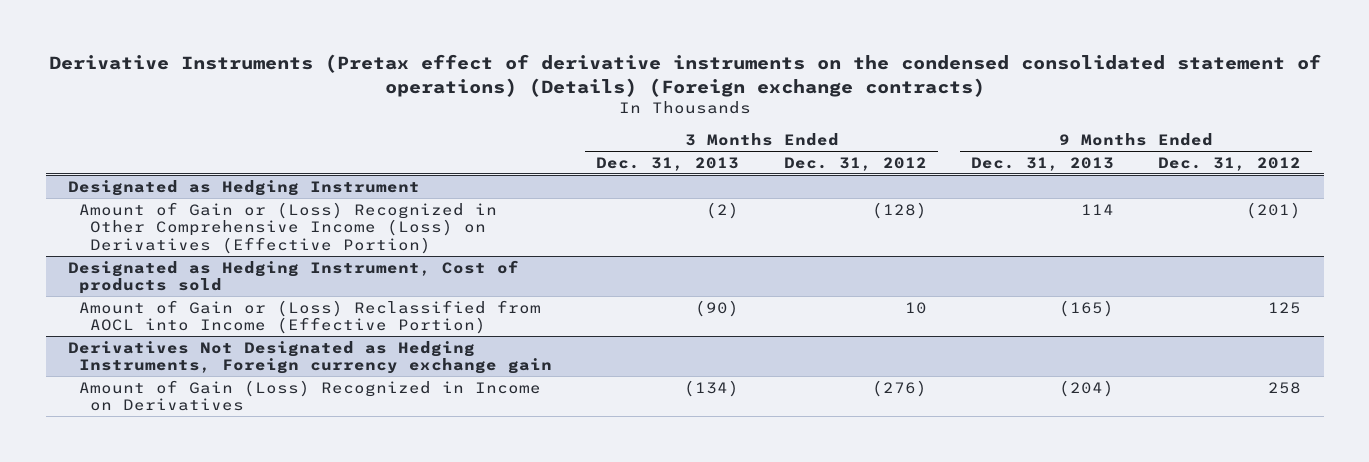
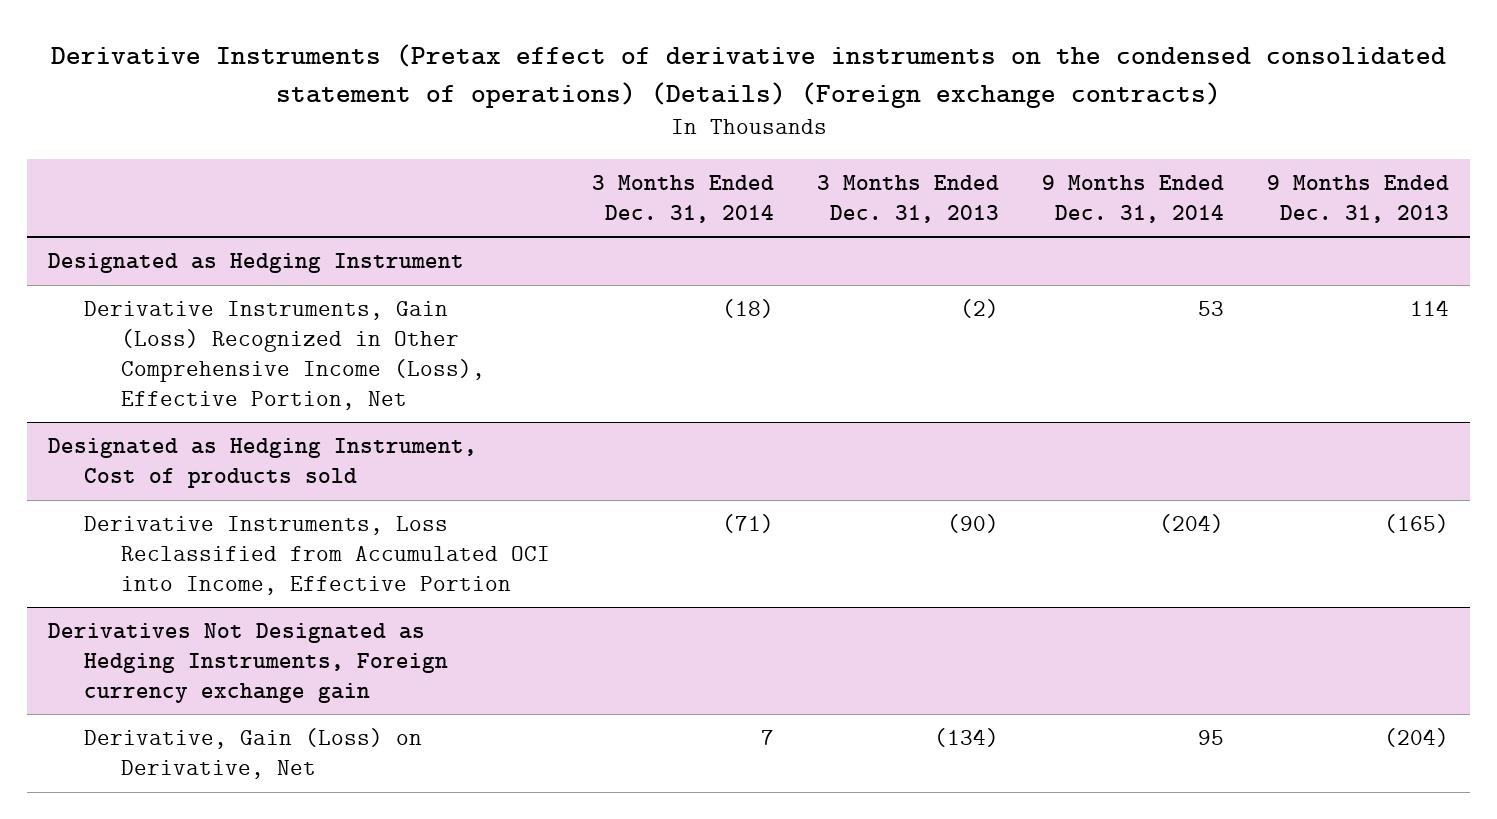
[783,156,927,171] Dec. 31, 2012 -> none
[1158,156,1302,171] Dec. 31, 2012 -> none
none -> [592,174,775,223] 3 Months Ended Dec. 31, 2014
none -> [1042,174,1225,223] 9 Months Ended Dec. 31, 2014
[79,201,498,254] Amount of Gain or (Loss) Recognized in Other Comprehensive Income (Loss) on Derivatives (Effective Portion) -> [84,301,485,410] Derivative Instruments, Gain (Loss) Recognized in Other Comprehensive Income (Loss), Effective Portion, Net
[79,299,542,335] Amount of Gain or (Loss) Reclassified from AOCL into Income (Effective Portion) -> [84,516,550,595] Derivative Instruments, Loss Reclassified from Accumulated OCI into Income, Effective Portion
[79,379,542,412] Amount of Gain (Loss) Recognized in Income on Derivatives -> [84,728,423,780] Derivative, Gain (Loss) on Derivative, Net

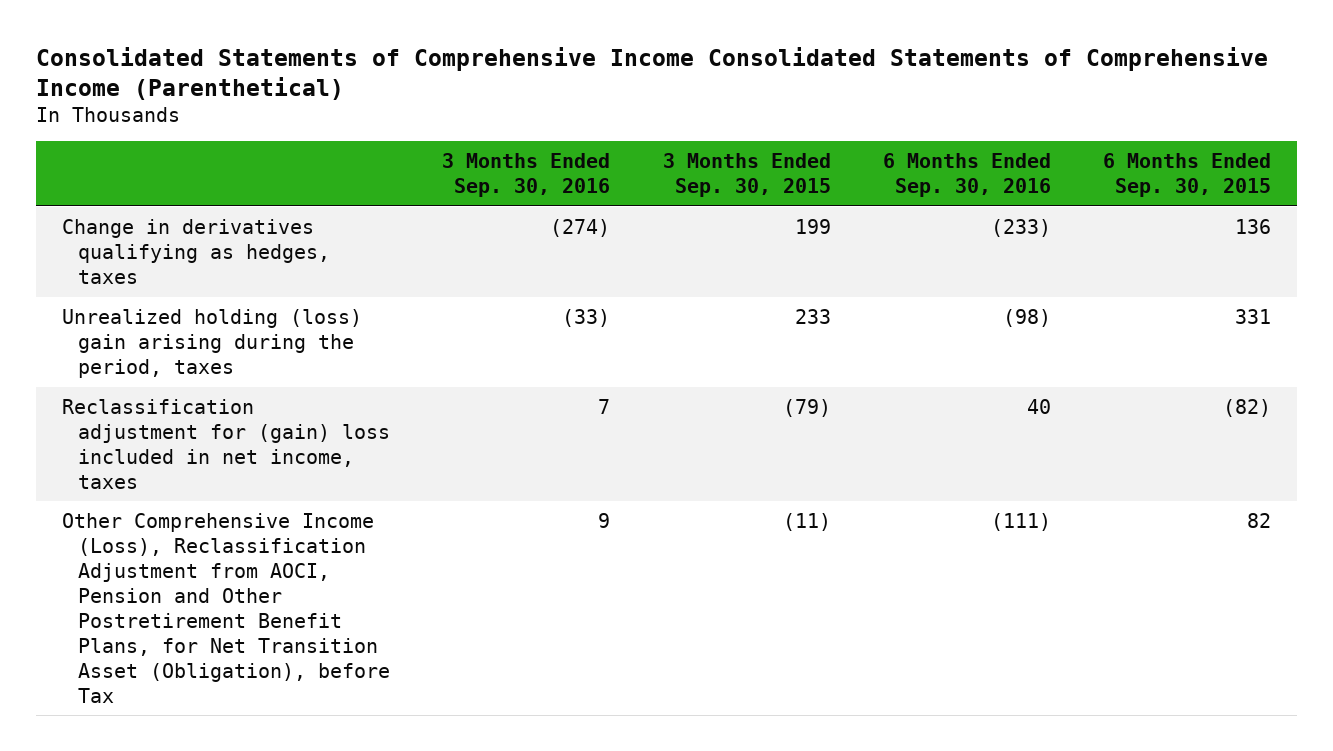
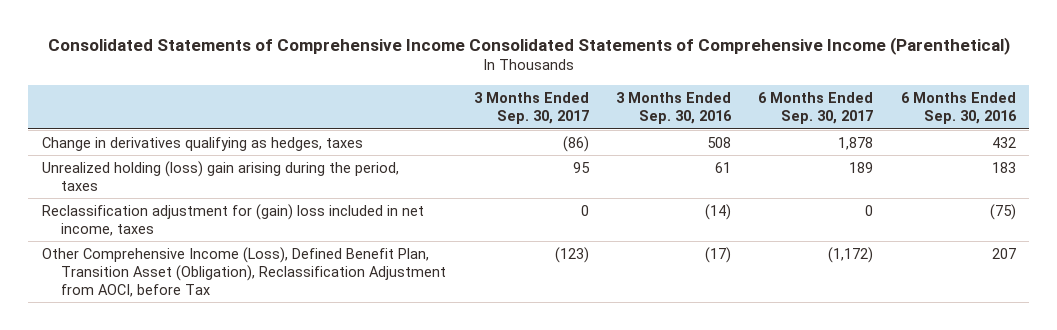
[662,153,831,198] 3 Months Ended Sep. 30, 2015 -> none
[1103,153,1272,198] 6 Months Ended Sep. 30, 2015 -> none
none -> [473,92,589,125] 3 Months Ended Sep. 30, 2017
none -> [758,92,874,125] 6 Months Ended Sep. 30, 2017
[550,218,611,237] (274) -> [707,136,732,148] 508
[990,218,1051,237] (233) -> [991,136,1016,148] 432
[562,308,611,327] (33) -> [715,161,732,173] 61
[1002,308,1051,327] (98) -> [991,161,1016,173] 183
[598,398,611,414] 7 -> [705,203,732,220] (14)
[1026,398,1051,414] 40 -> [989,203,1016,220] (75)
[61,512,390,703] Other Comprehensive Income (Loss), Reclassification Adjustment from AOCI, Pension and Other Postretirement Benefit Plans, for Net Transition Asset (Obligation), before Tax -> [41,246,447,297] Other Comprehensive Income (Loss), Defined Benefit Plan, Transition Asset (Obligation), Reclassification Adjustment from AOCI, before Tax
[598,512,611,528] 9 -> [705,246,732,263] (17)
[990,512,1051,531] (111) -> [991,247,1016,259] 207

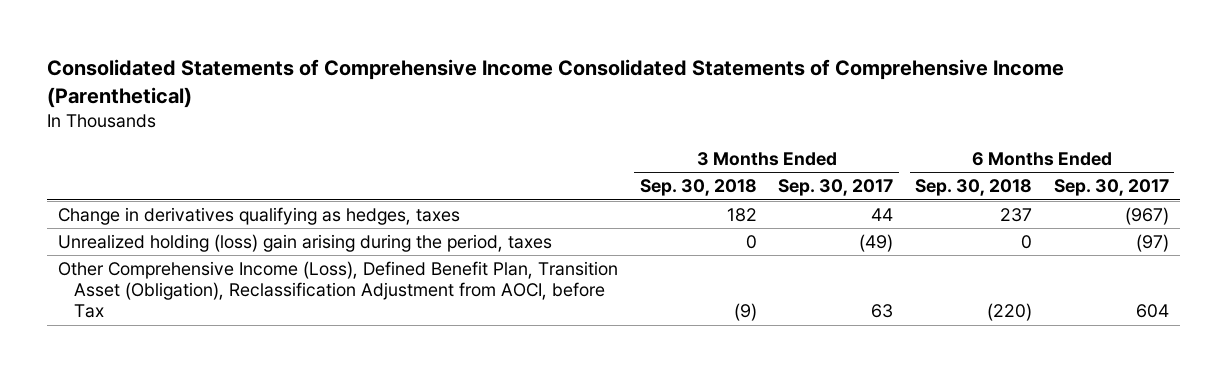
[616,92,733,125] 3 Months Ended Sep. 30, 2016 -> none
[900,92,1017,125] 6 Months Ended Sep. 30, 2016 -> none
none -> [639,179,757,197] Sep. 30, 2018
none -> [915,179,1033,197] Sep. 30, 2018
[41,203,424,236] Reclassification adjustment for (gain) loss included in net income, taxes -> none
[562,135,589,152] (86) -> [871,208,894,222] 44
[838,136,874,150] 1,878 -> [1125,207,1170,226] (967)
[572,161,590,173] 95 -> [859,234,894,253] (49)
[849,161,874,173] 189 -> [1136,234,1170,253] (97)
[554,246,589,263] (123) -> [871,304,894,319] 63
[828,246,874,263] (1,172) -> [1136,304,1170,319] 604

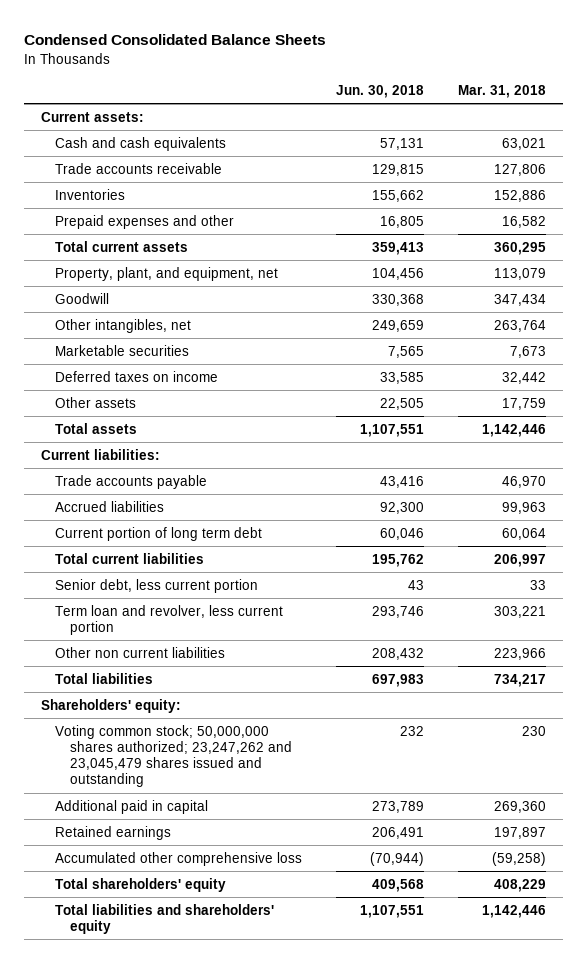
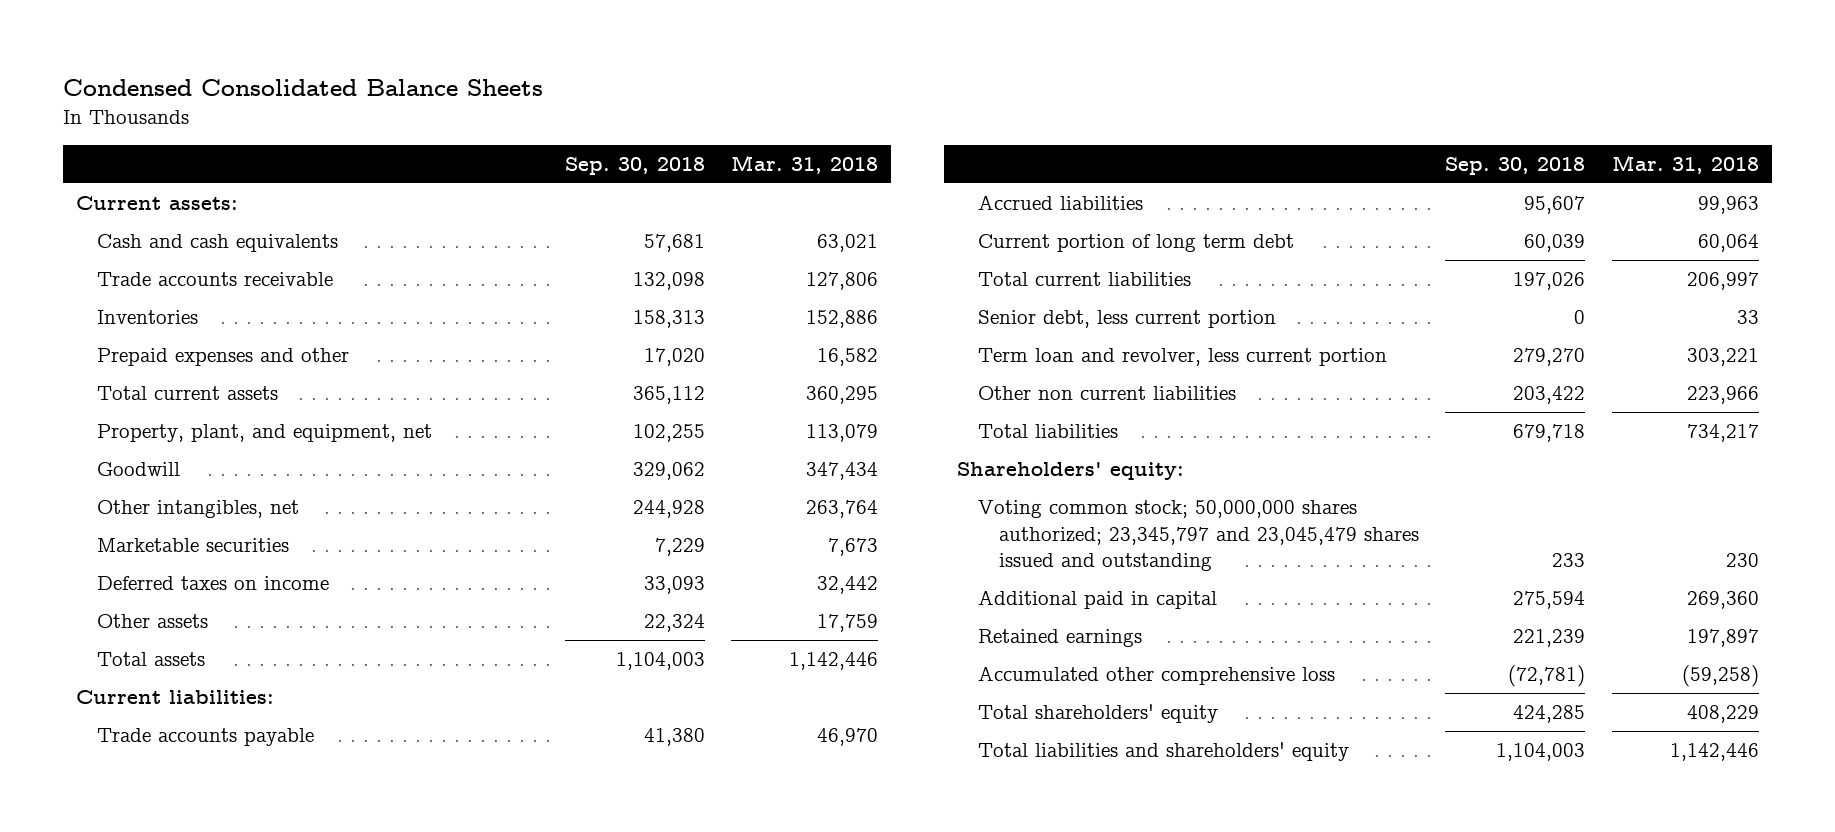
[336,84,425,98] Jun. 30, 2018 -> none
none -> [564,157,705,176] Sep. 30, 2018
[55,724,292,788] Voting common stock; 50,000,000 shares authorized; 23,247,262 and 23,045,479 shares issued and outstanding -> [977,500,1419,572] Voting common stock; 50,000,000 shares authorized; 23,345,797 and 23,045,479 shares issued and outstanding

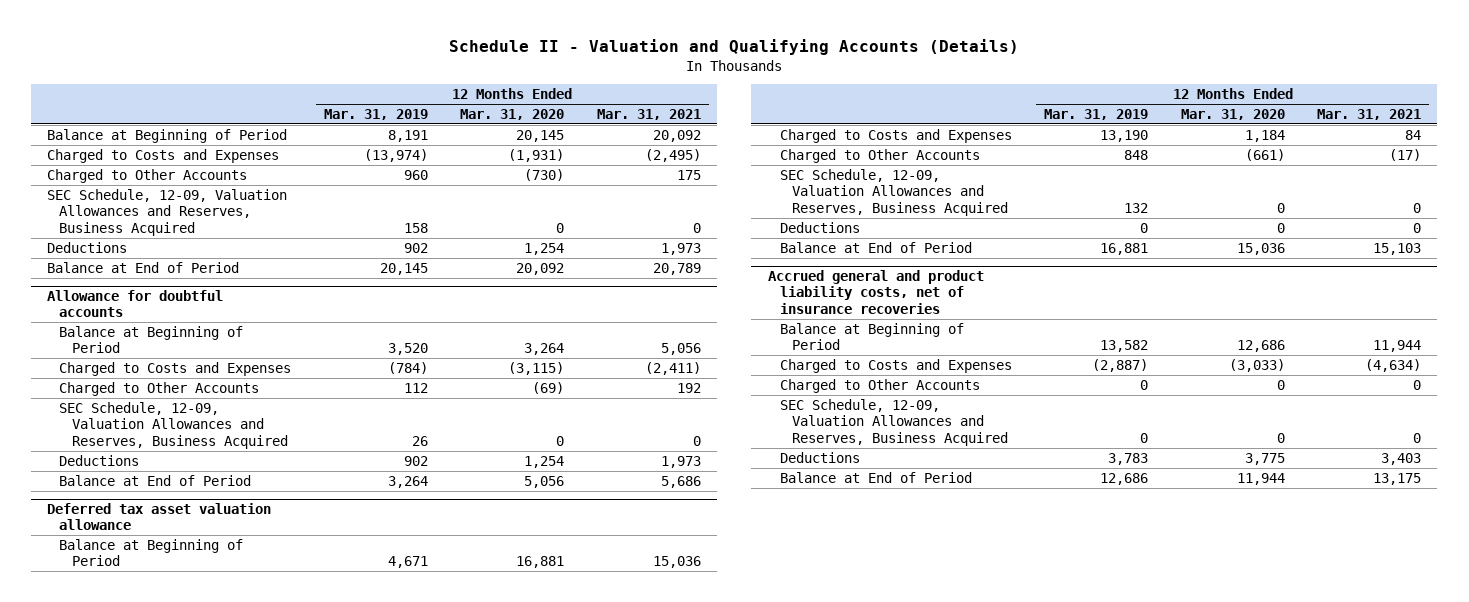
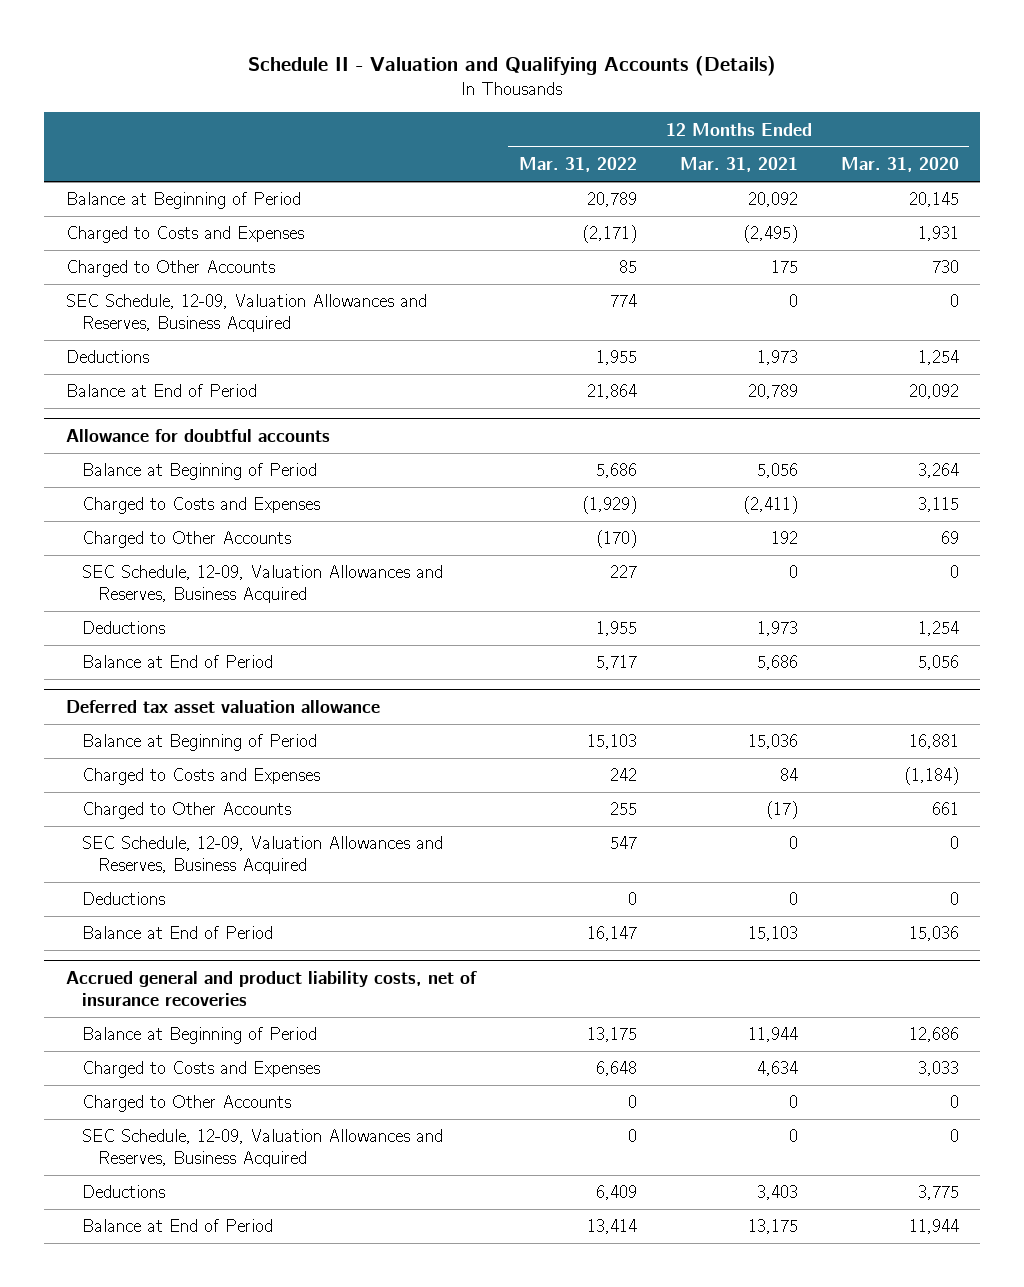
[323,109,428,121] Mar. 31, 2019 -> none
none -> [518,157,637,173] Mar. 31, 2022
[508,148,565,162] (1,931) -> [917,226,959,242] 1,931
[524,168,565,181] (730) -> [931,260,959,274] 730
[508,361,565,375] (3,115) -> [917,497,959,513] 3,115
[532,381,565,394] (69) -> [940,531,959,545] 69
[1244,129,1285,142] 1,184 -> [903,767,959,786] (1,184)
[1244,148,1285,161] (661) -> [931,802,959,816] 661
[1228,358,1285,372] (3,033) -> [917,1061,959,1077] 3,033
[1365,358,1422,372] (4,634) -> [756,1061,798,1077] 4,634

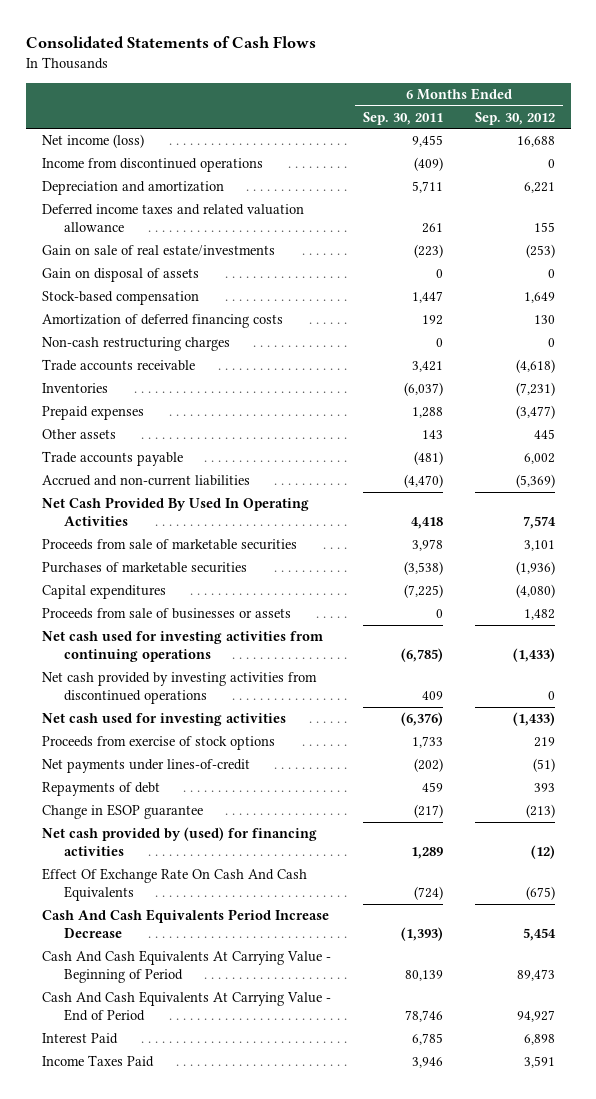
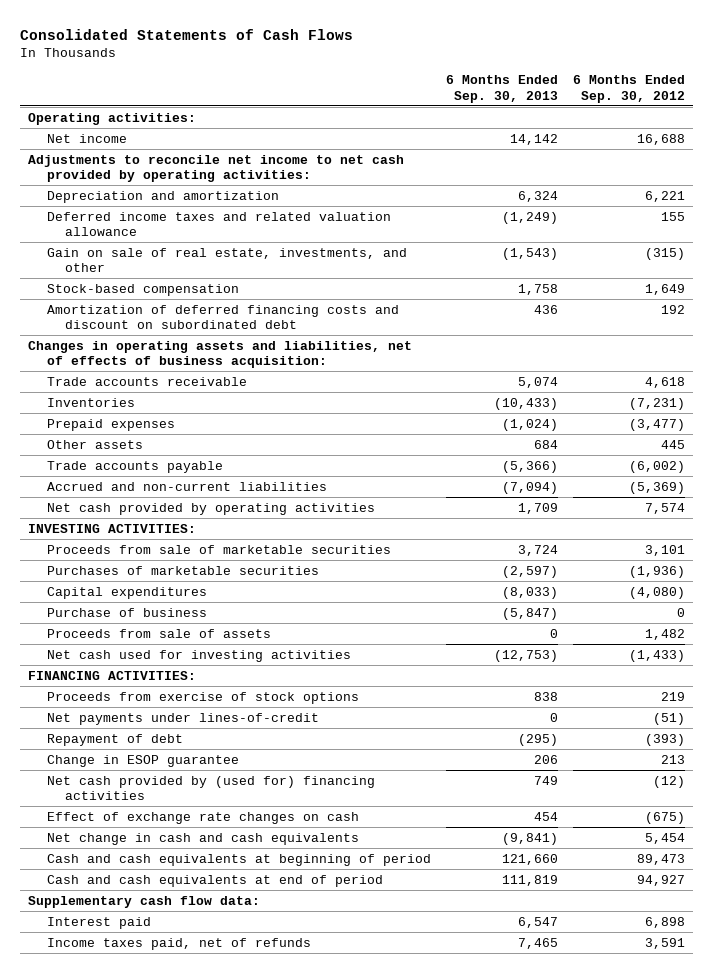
[362,111,443,125] Sep. 30, 2011 -> none
none -> [445,75,558,103] 6 Months Ended Sep. 30, 2013
[41,158,263,173] Income from discontinued operations -> none
none -> [27,112,196,125] Operating activities:
[41,134,144,149] Net income (loss) -> [46,133,127,143] Net income
none -> [27,154,404,182] Adjustments to reconcile net income to net cash provided by operating activities:
[41,268,199,283] Gain on disposal of assets -> none
[41,245,275,257] Gain on sale of real estate/investments -> [46,247,407,272] Gain on sale of real estate, investments, and other
[525,244,555,259] (253) -> [645,247,686,260] (315)
[41,337,230,352] Non-cash restructuring charges -> none
[41,314,283,329] Amortization of deferred financing costs -> [46,304,399,329] Amortization of deferred financing costs and discount on subordinated debt
[533,315,555,325] 130 -> [661,304,686,314] 192
none -> [27,340,412,368] Changes in operating assets and liabilities, net of effects of business acquisition:
[515,359,555,374] (4,618) -> [645,376,686,388] 4,618
[523,453,555,465] 6,002 -> [629,460,686,473] (6,002)
[41,497,309,527] Net Cash Provided By Used In Operating Activities -> [46,502,375,515] Net cash provided by operating activities
none -> [27,523,196,533] INVESTING ACTIVITIES:
[41,631,323,663] Net cash used for investing activities from continuing operations -> none
[41,672,317,705] Net cash provided by investing activities from discontinued operations -> none
none -> [46,607,207,617] Purchase of business
[41,608,291,620] Proceeds from sale of businesses or assets -> [46,628,271,638] Proceeds from sale of assets
none -> [27,670,196,680] FINANCING ACTIVITIES:
[41,782,160,797] Repayments of debt -> [46,733,183,746] Repayment of debt
[533,783,555,793] 393 -> [645,733,686,746] (393)
[525,804,555,819] (213) -> [661,754,686,764] 213
[41,827,317,857] Net cash provided by (used) for financing activities -> [46,775,375,800] Net cash provided by (used for) financing activities
[41,868,307,902] Effect Of Exchange Rate On Cash And Cash Equivalents -> [46,811,359,824] Effect of exchange rate changes on cash
[41,909,329,939] Cash And Cash Equivalents Period Increase Decrease -> [46,832,359,845] Net change in cash and cash equivalents
[41,950,331,984] Cash And Cash Equivalents At Carrying Value - Beginning of Period -> [46,853,431,866] Cash and cash equivalents at beginning of period
[41,991,331,1022] Cash And Cash Equivalents At Carrying Value - End of Period -> [46,874,383,887] Cash and cash equivalents at end of period
none -> [27,895,260,908] Supplementary cash flow data:
[41,1033,118,1045] Interest Paid -> [46,916,151,929] Interest paid
[41,1055,154,1068] Income Taxes Paid -> [46,937,311,950] Income taxes paid, net of refunds

